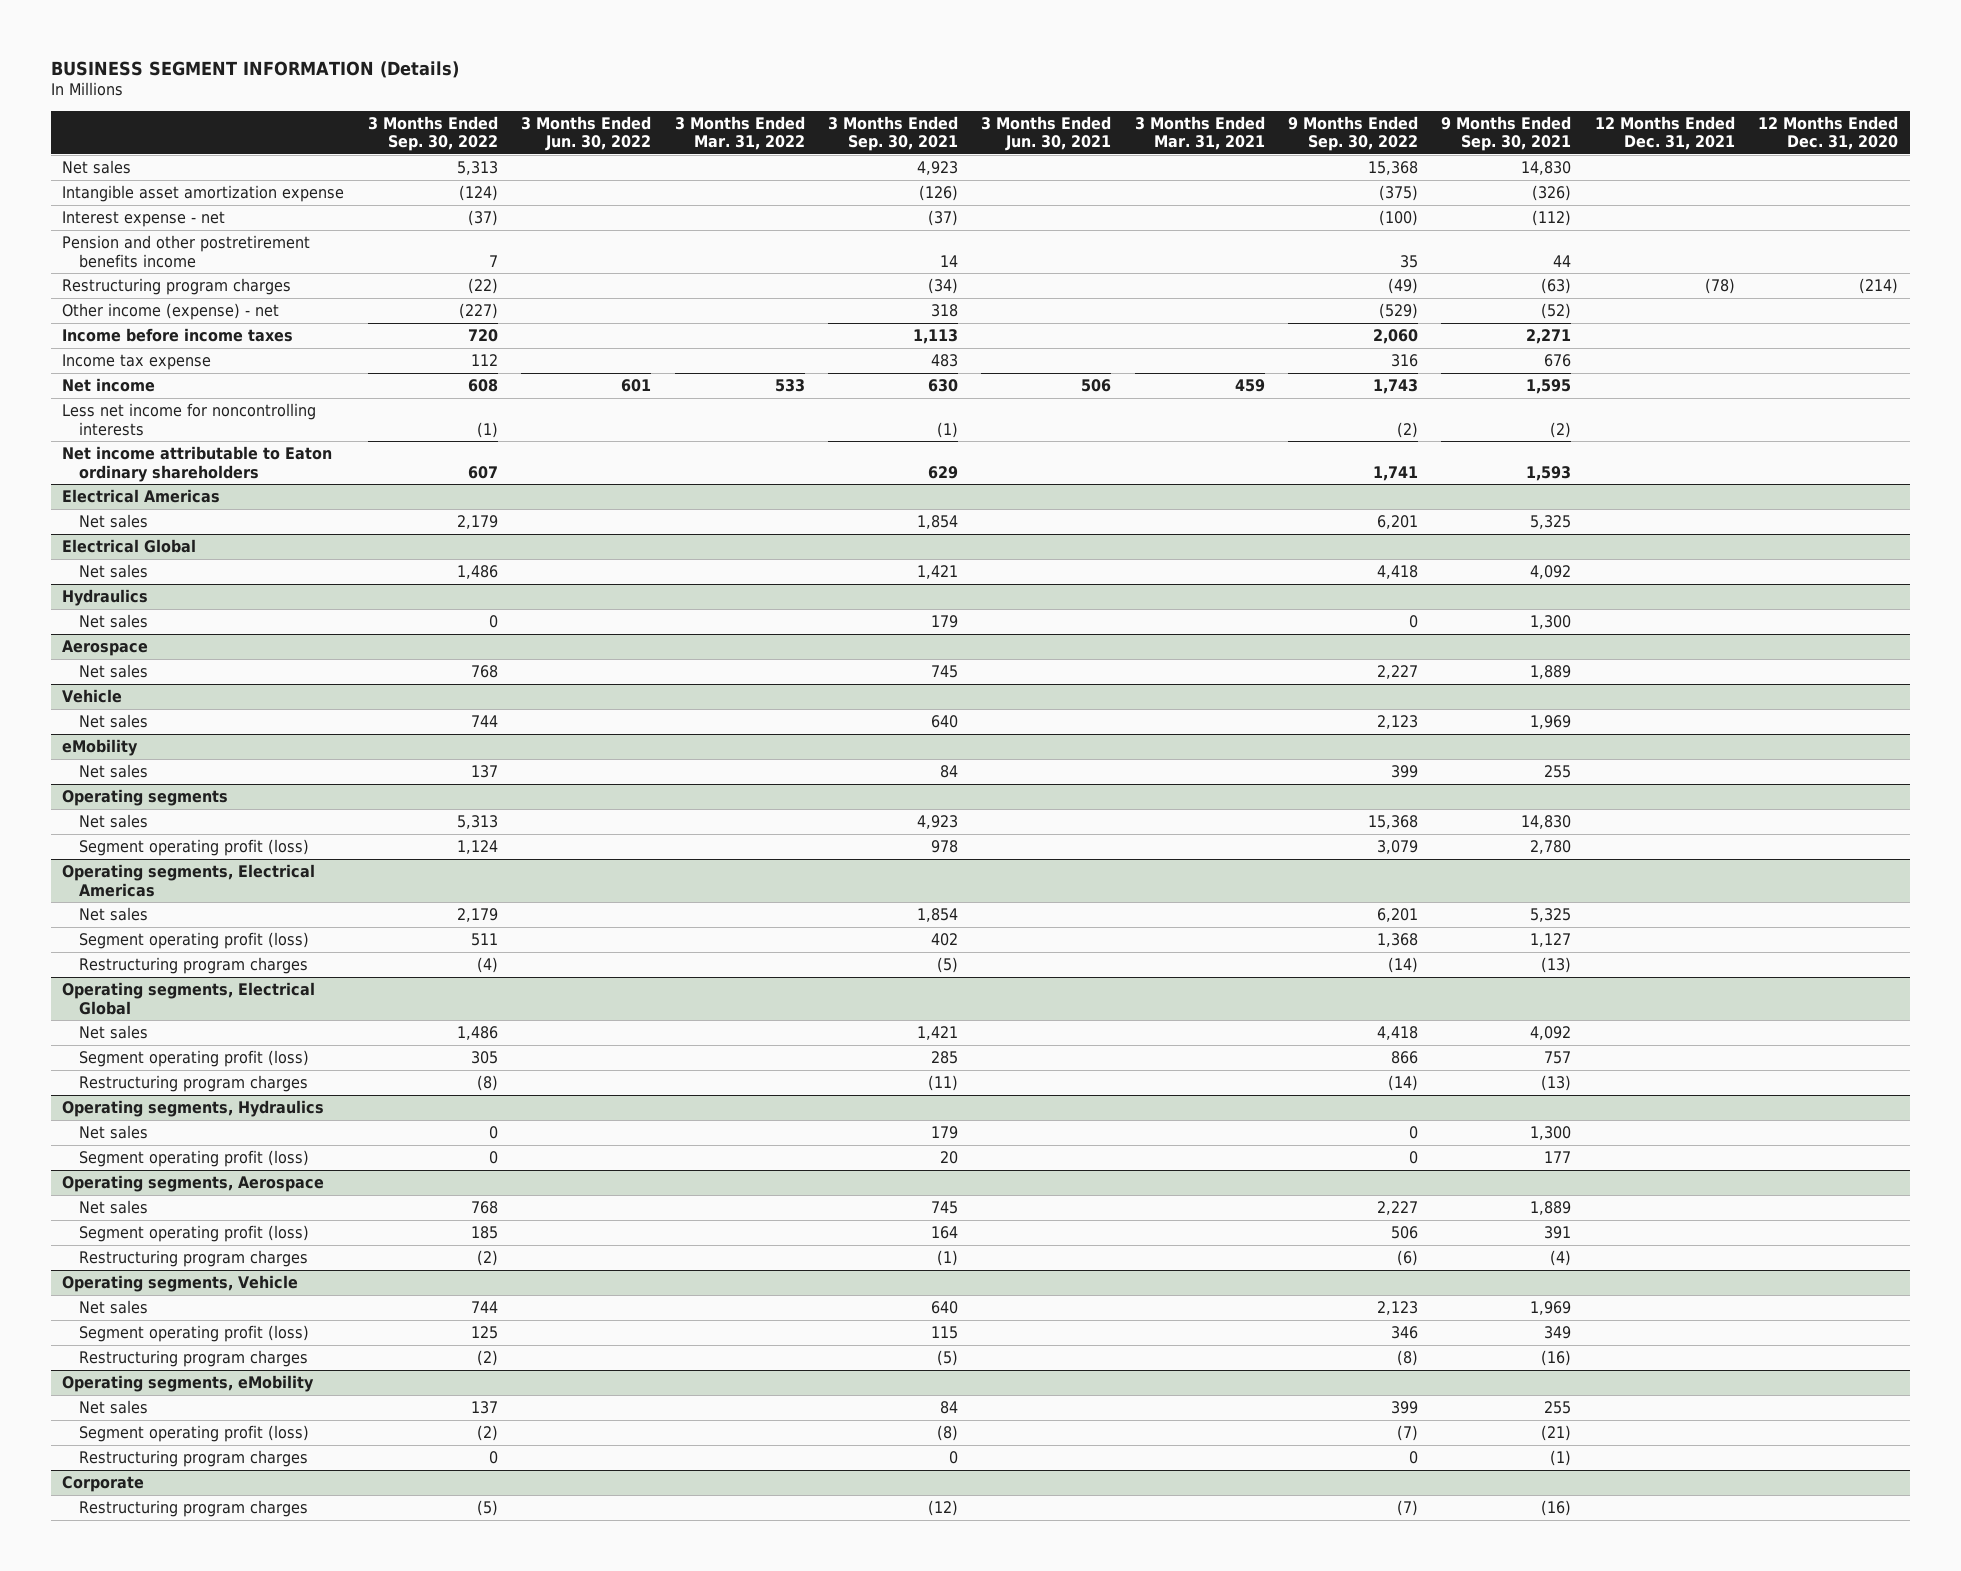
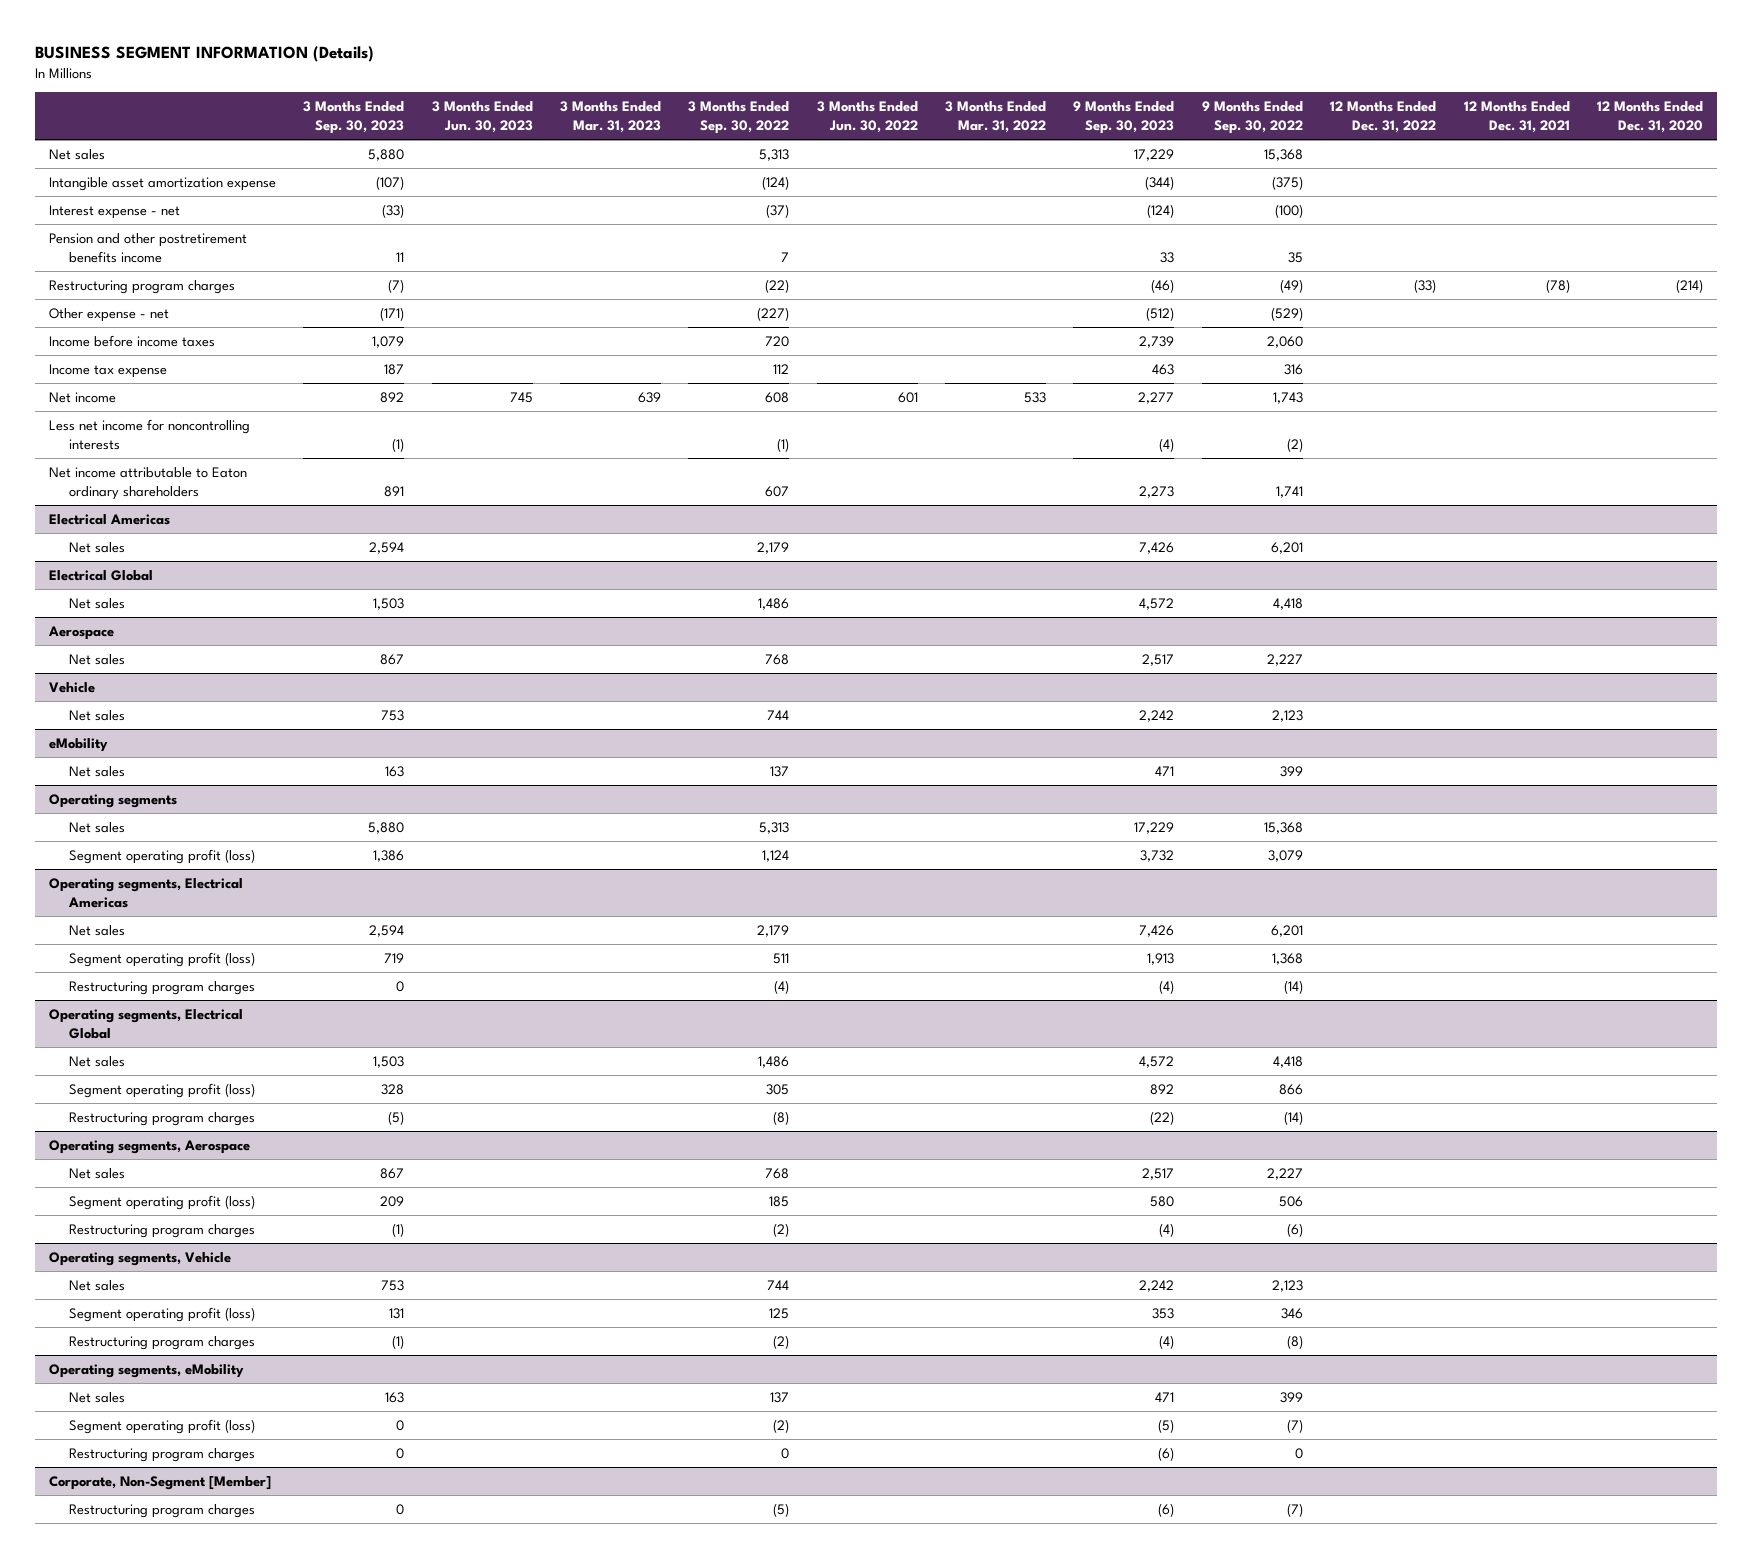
[827,115,958,152] 3 Months Ended Sep. 30, 2021 -> none
[981,115,1112,152] 3 Months Ended Jun. 30, 2021 -> none
[1134,115,1265,151] 3 Months Ended Mar. 31, 2021 -> none
[1441,115,1572,152] 9 Months Ended Sep. 30, 2021 -> none
none -> [303,101,405,134] 3 Months Ended Sep. 30, 2023
none -> [431,101,533,133] 3 Months Ended Jun. 30, 2023
none -> [559,101,661,133] 3 Months Ended Mar. 31, 2023
none -> [1073,101,1175,134] 9 Months Ended Sep. 30, 2023
none -> [1330,101,1437,133] 12 Months Ended Dec. 31, 2022
[62,302,280,320] Other income (expense) - net -> [48,308,169,323] Other expense - net
[62,588,149,606] Hydraulics -> none
[78,613,148,628] Net sales -> none
[62,1099,325,1117] Operating segments, Hydraulics -> none
[78,1124,148,1139] Net sales -> none
[78,1149,309,1167] Segment operating profit (loss) -> none
[62,1475,145,1492] Corporate -> [48,1476,271,1491] Corporate, Non-Segment [Member]

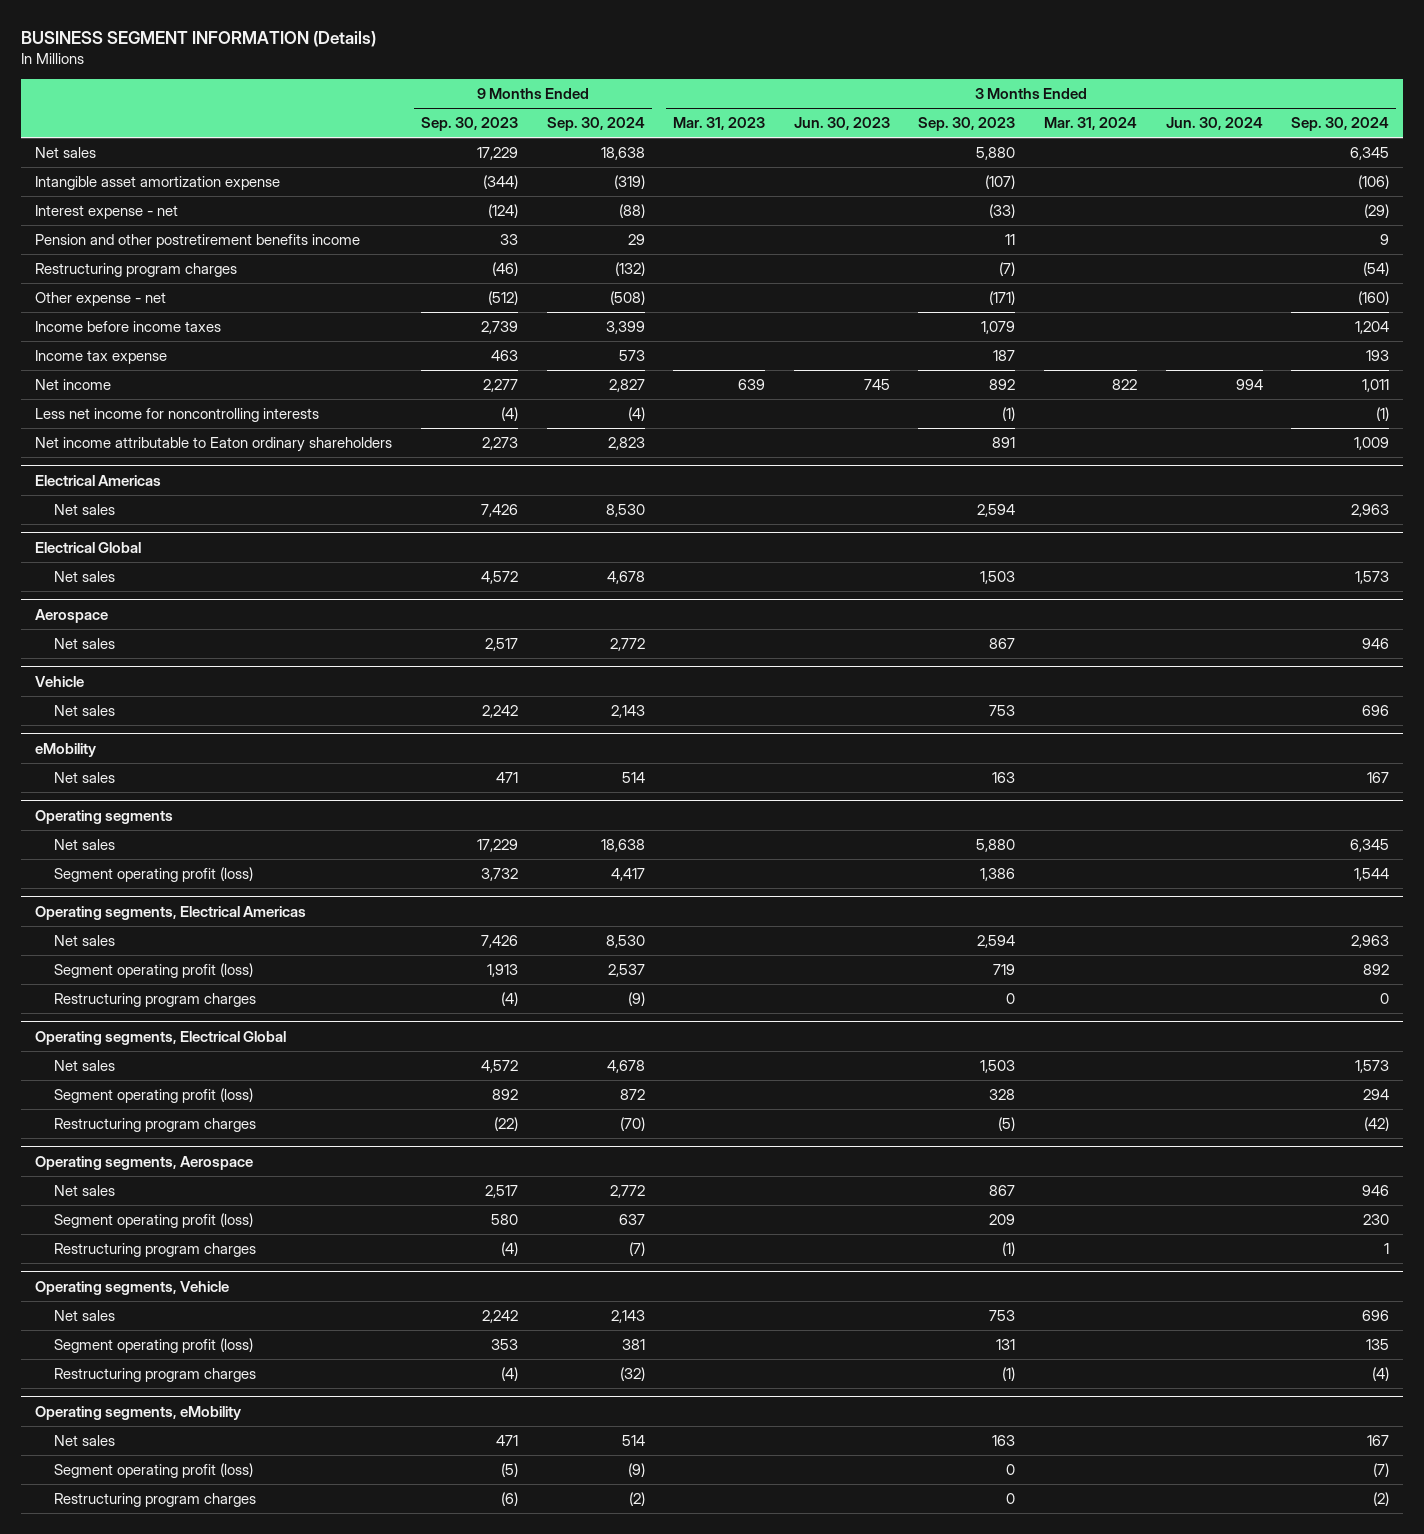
[688,101,790,134] 3 Months Ended Sep. 30, 2022 -> none
[816,101,918,133] 3 Months Ended Jun. 30, 2022 -> none
[945,101,1047,133] 3 Months Ended Mar. 31, 2022 -> none
[1201,101,1303,134] 9 Months Ended Sep. 30, 2022 -> none
[1330,101,1437,133] 12 Months Ended Dec. 31, 2022 -> none
[1463,101,1570,133] 12 Months Ended Dec. 31, 2021 -> none
[1596,101,1703,133] 12 Months Ended Dec. 31, 2020 -> none
none -> [546,117,645,132] Sep. 30, 2024
none -> [1043,117,1137,131] Mar. 31, 2024
none -> [1165,117,1263,131] Jun. 30, 2024
none -> [1291,117,1390,132] Sep. 30, 2024
[48,1476,271,1491] Corporate, Non-Segment [Member] -> none
[69,1504,256,1519] Restructuring program charges -> none

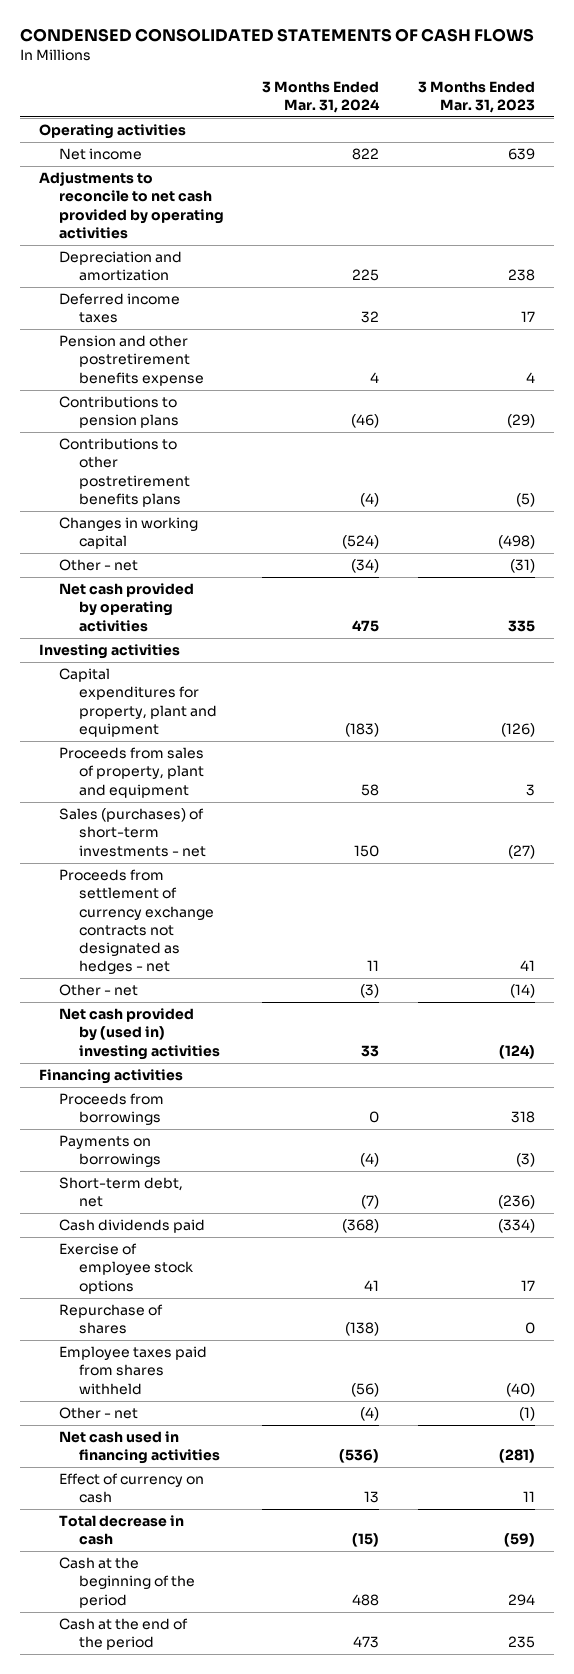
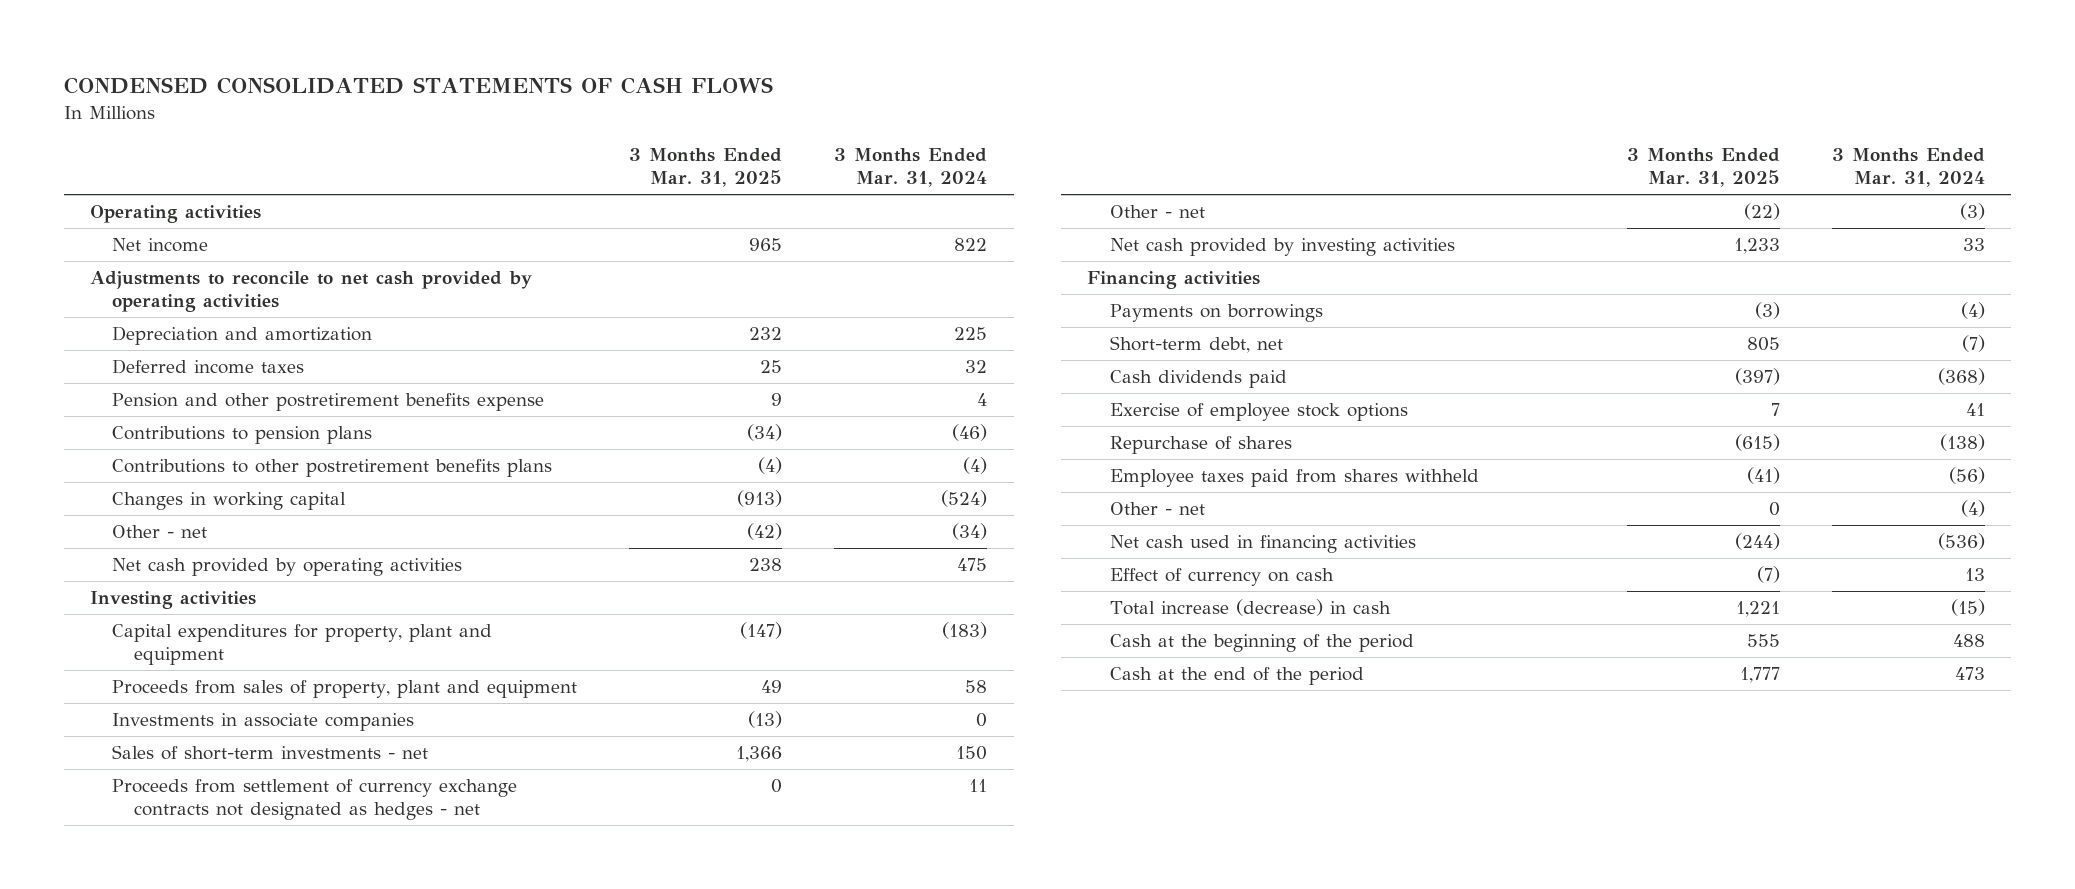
[417,80,535,113] 3 Months Ended Mar. 31, 2023 -> none
none -> [629,147,783,188] 3 Months Ended Mar. 31, 2025
none -> [112,712,415,731] Investments in associate companies
[58,808,207,857] Sales (purchases) of short-term investments - net -> [112,744,429,760] Sales of short-term investments - net
[58,1008,221,1060] Net cash provided by (used in) investing activities -> [1109,237,1455,256] Net cash provided by investing activities
[58,1093,164,1126] Proceeds from borrowings -> none
[58,1515,184,1546] Total decrease in cash -> [1109,598,1391,616] Total increase (decrease) in cash

